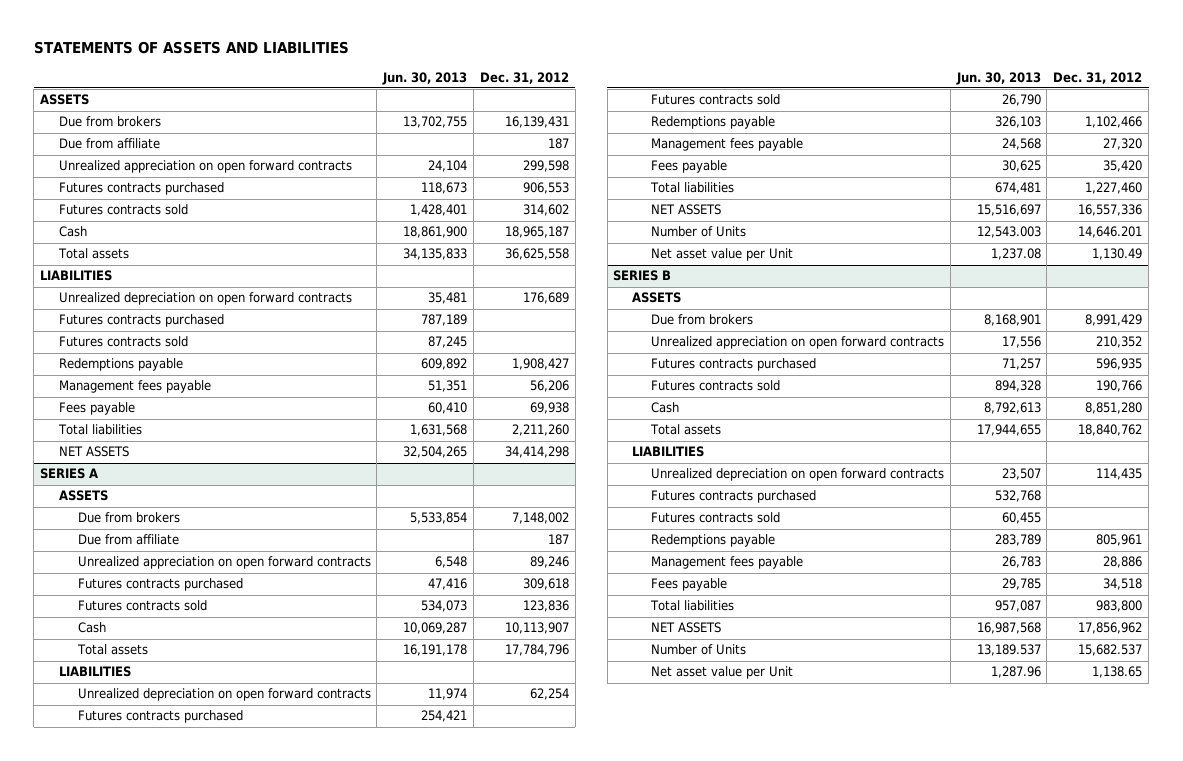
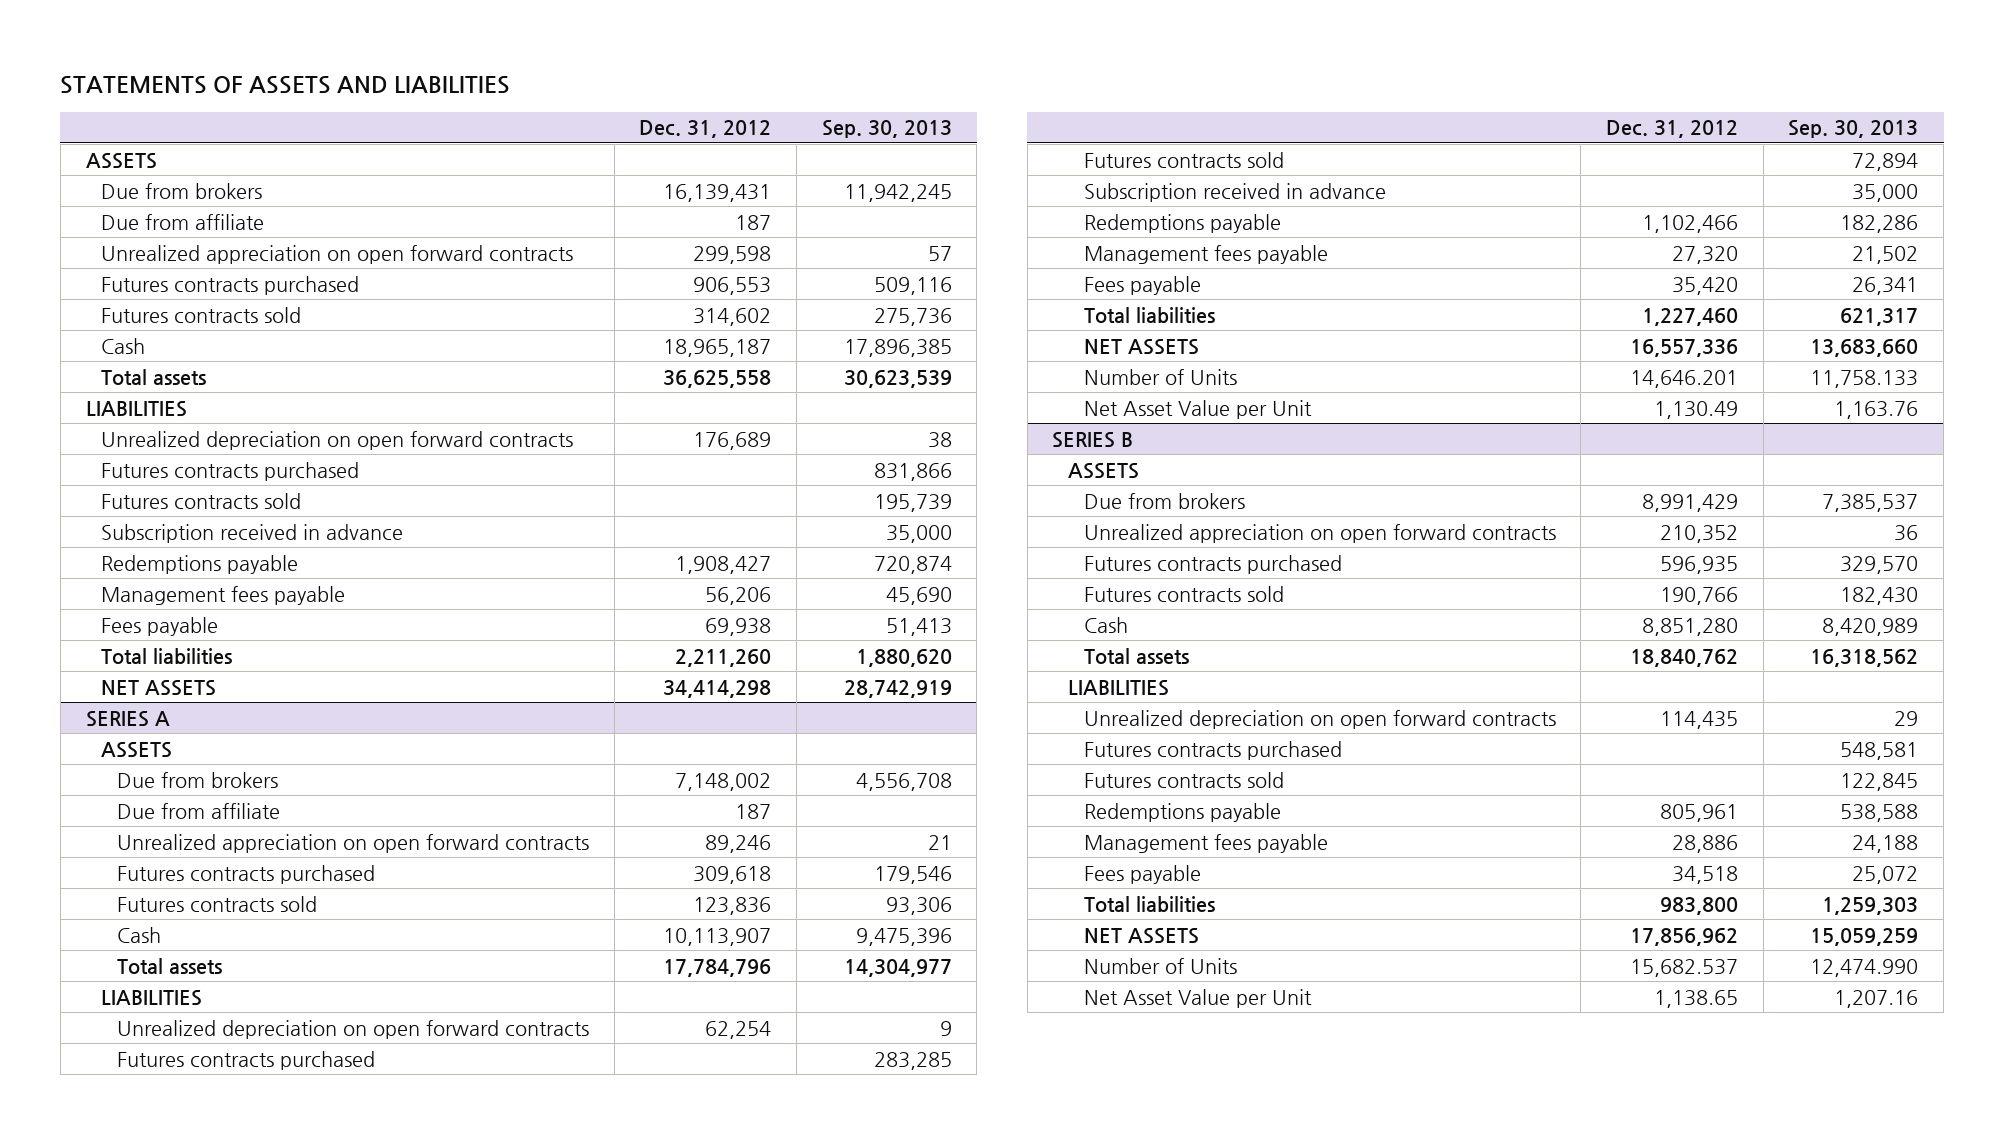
[382,71,468,85] Jun. 30, 2013 -> none
none -> [821,120,952,139] Sep. 30, 2013
none -> [101,523,404,543] Subscription received in advance
none -> [1083,182,1386,202] Subscription received in advance
[650,248,793,262] Net asset value per Unit -> [1083,399,1312,419] Net Asset Value per Unit
[650,666,793,680] Net asset value per Unit -> [1083,988,1312,1008] Net Asset Value per Unit

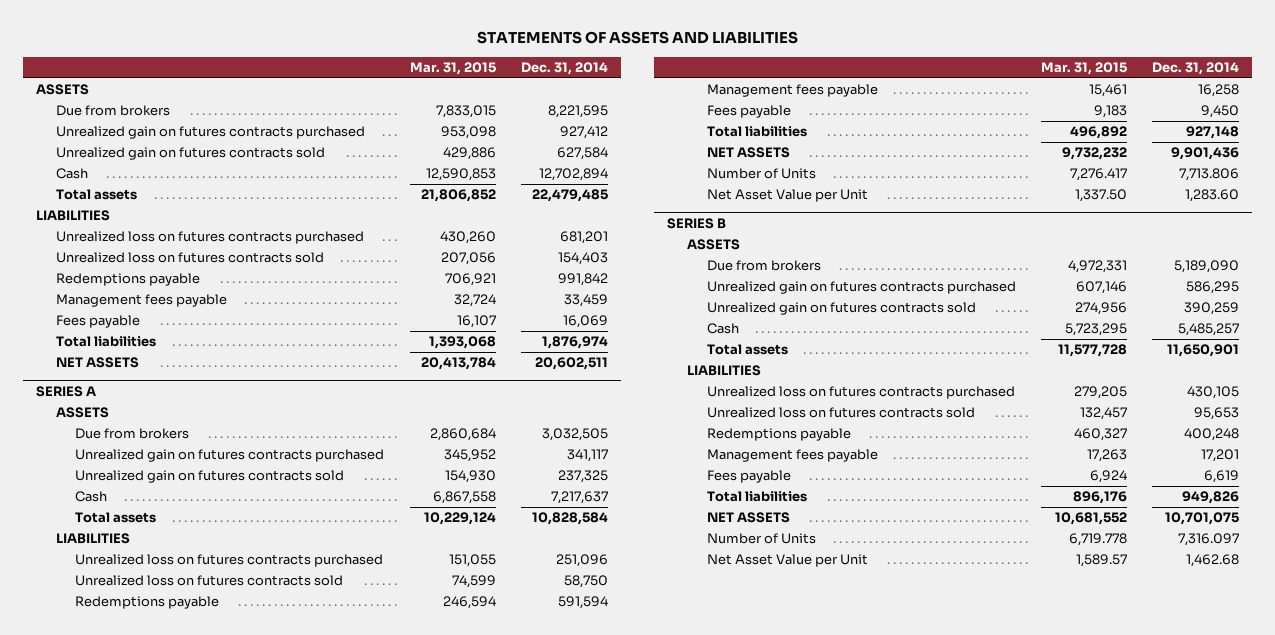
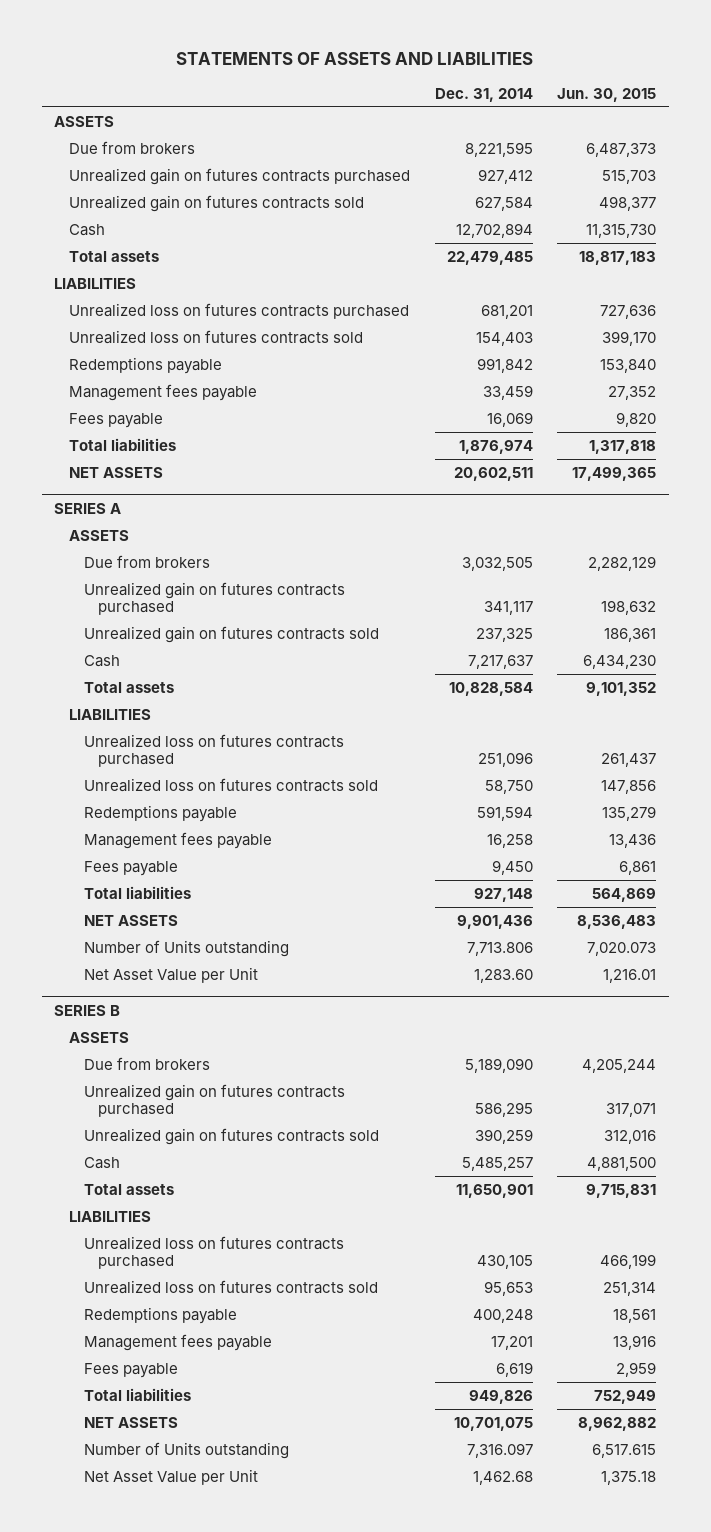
[409,62,496,76] Mar. 31, 2015 -> none
none -> [557,87,657,102] Jun. 30, 2015
[706,168,816,180] Number of Units -> [83,939,289,957] Number of Units outstanding
[706,533,816,545] Number of Units -> [83,1441,289,1459] Number of Units outstanding

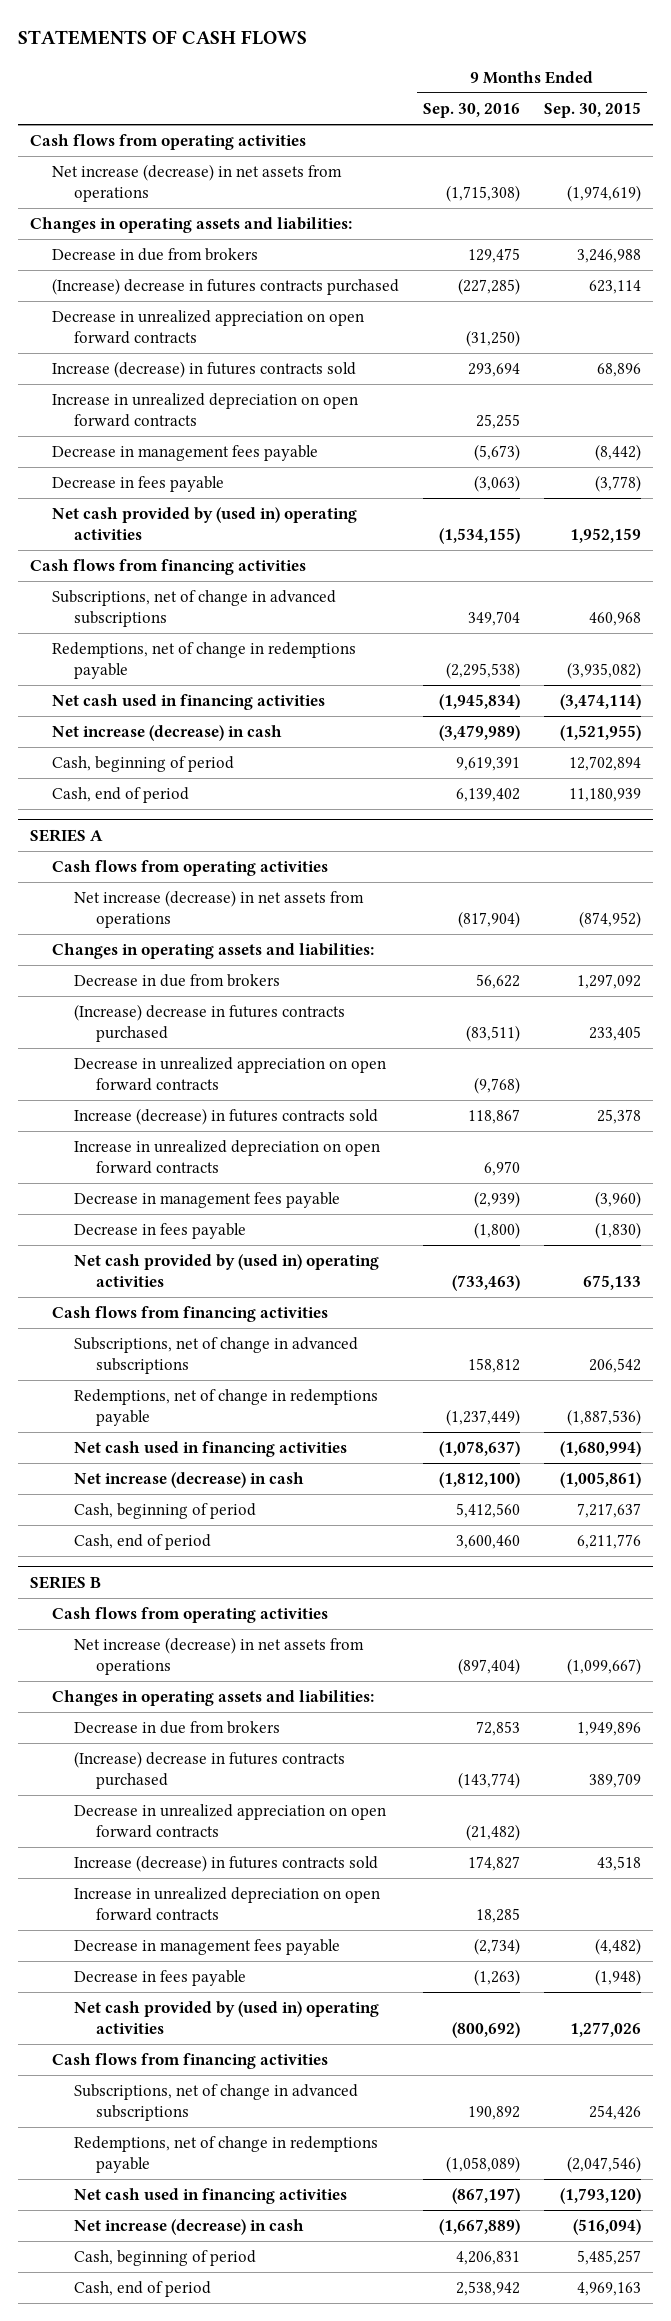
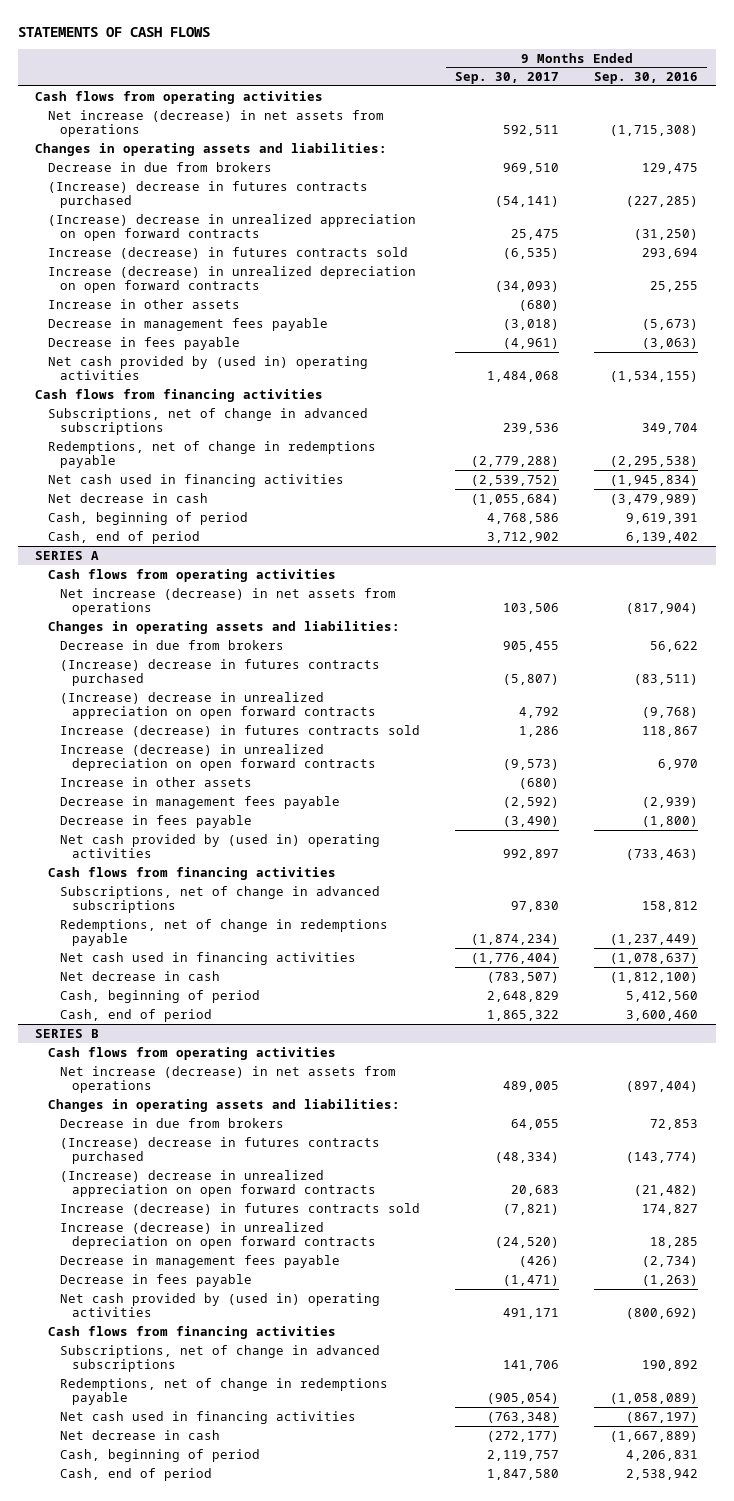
[544,102,642,119] Sep. 30, 2015 -> none
none -> [455,72,560,85] Sep. 30, 2017
[51,310,364,344] Decrease in unrealized appreciation on open forward contracts -> [47,213,416,242] (Increase) decrease in unrealized appreciation on open forward contracts
[51,393,358,427] Increase in unrealized depreciation on open forward contracts -> [47,265,416,294] Increase (decrease) in unrealized depreciation on open forward contracts
none -> [47,298,240,309] Increase in other assets
[51,725,282,742] Net increase (decrease) in cash -> [47,492,208,503] Net decrease in cash
[73,1057,386,1091] Decrease in unrealized appreciation on open forward contracts -> [59,691,377,720] (Increase) decrease in unrealized appreciation on open forward contracts
[73,1140,380,1174] Increase in unrealized depreciation on open forward contracts -> [59,743,377,772] Increase (decrease) in unrealized depreciation on open forward contracts
none -> [59,776,252,787] Increase in other assets
[73,1472,304,1489] Net increase (decrease) in cash -> [59,970,220,981] Net decrease in cash
[73,1804,386,1838] Decrease in unrealized appreciation on open forward contracts -> [59,1169,377,1198] (Increase) decrease in unrealized appreciation on open forward contracts
[73,1887,380,1921] Increase in unrealized depreciation on open forward contracts -> [59,1221,377,1250] Increase (decrease) in unrealized depreciation on open forward contracts
[73,2219,304,2236] Net increase (decrease) in cash -> [59,1429,220,1440] Net decrease in cash

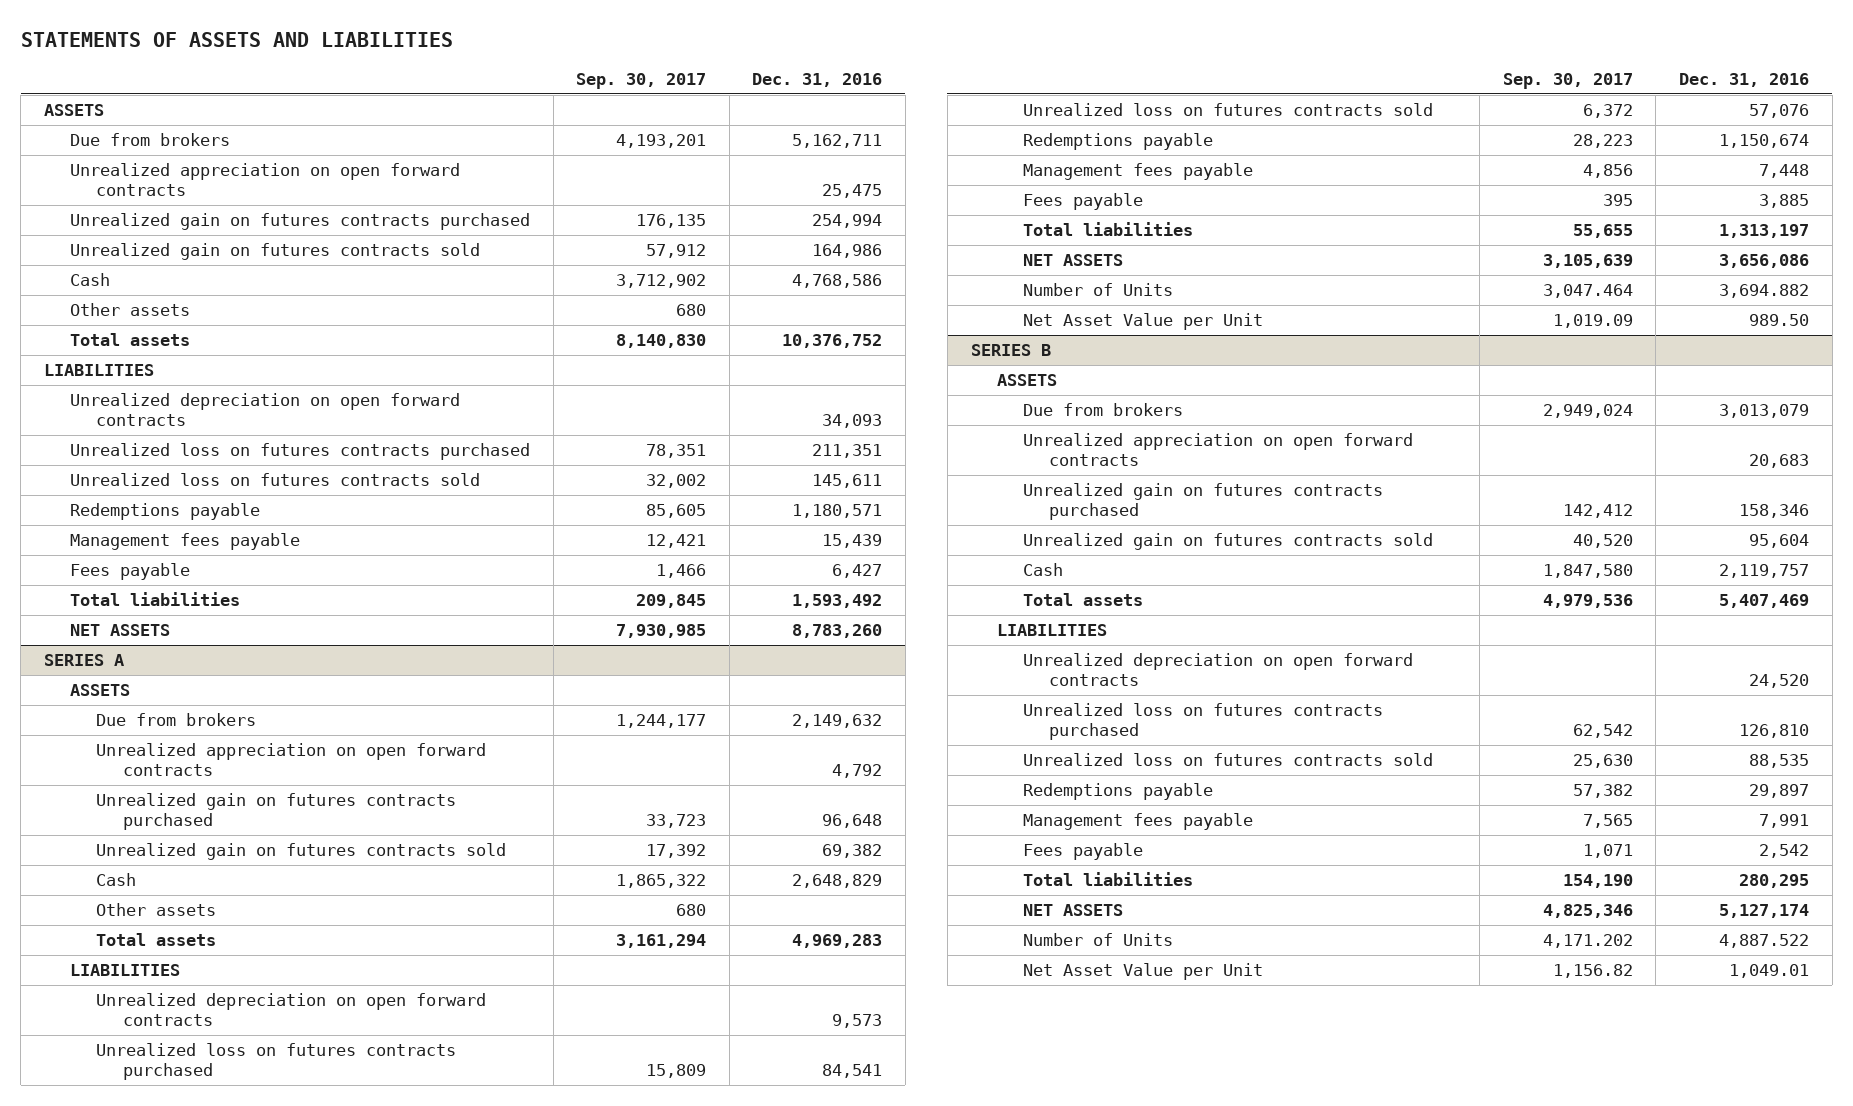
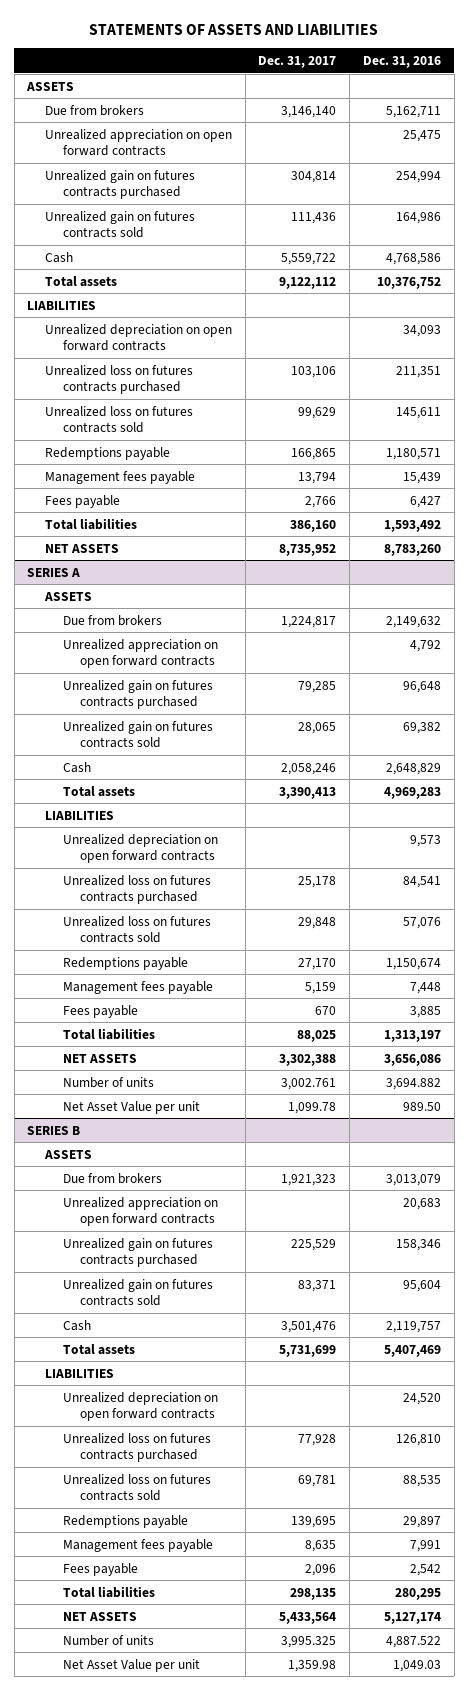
[576,72,707,89] Sep. 30, 2017 -> none
none -> [258,55,337,68] Dec. 31, 2017
[69,303,190,317] Other assets -> none
[96,903,217,917] Other assets -> none
[1023,283,1174,297] Number of Units -> [62,1076,154,1088] Number of units
[1023,313,1264,331] Net Asset Value per Unit -> [62,1100,200,1114] Net Asset Value per unit
[1023,933,1174,947] Number of Units -> [62,1634,154,1646] Number of units
[1023,963,1264,981] Net Asset Value per Unit -> [62,1658,200,1672] Net Asset Value per unit
[1729,964,1810,979] 1,049.01 -> [392,1659,441,1672] 1,049.03

